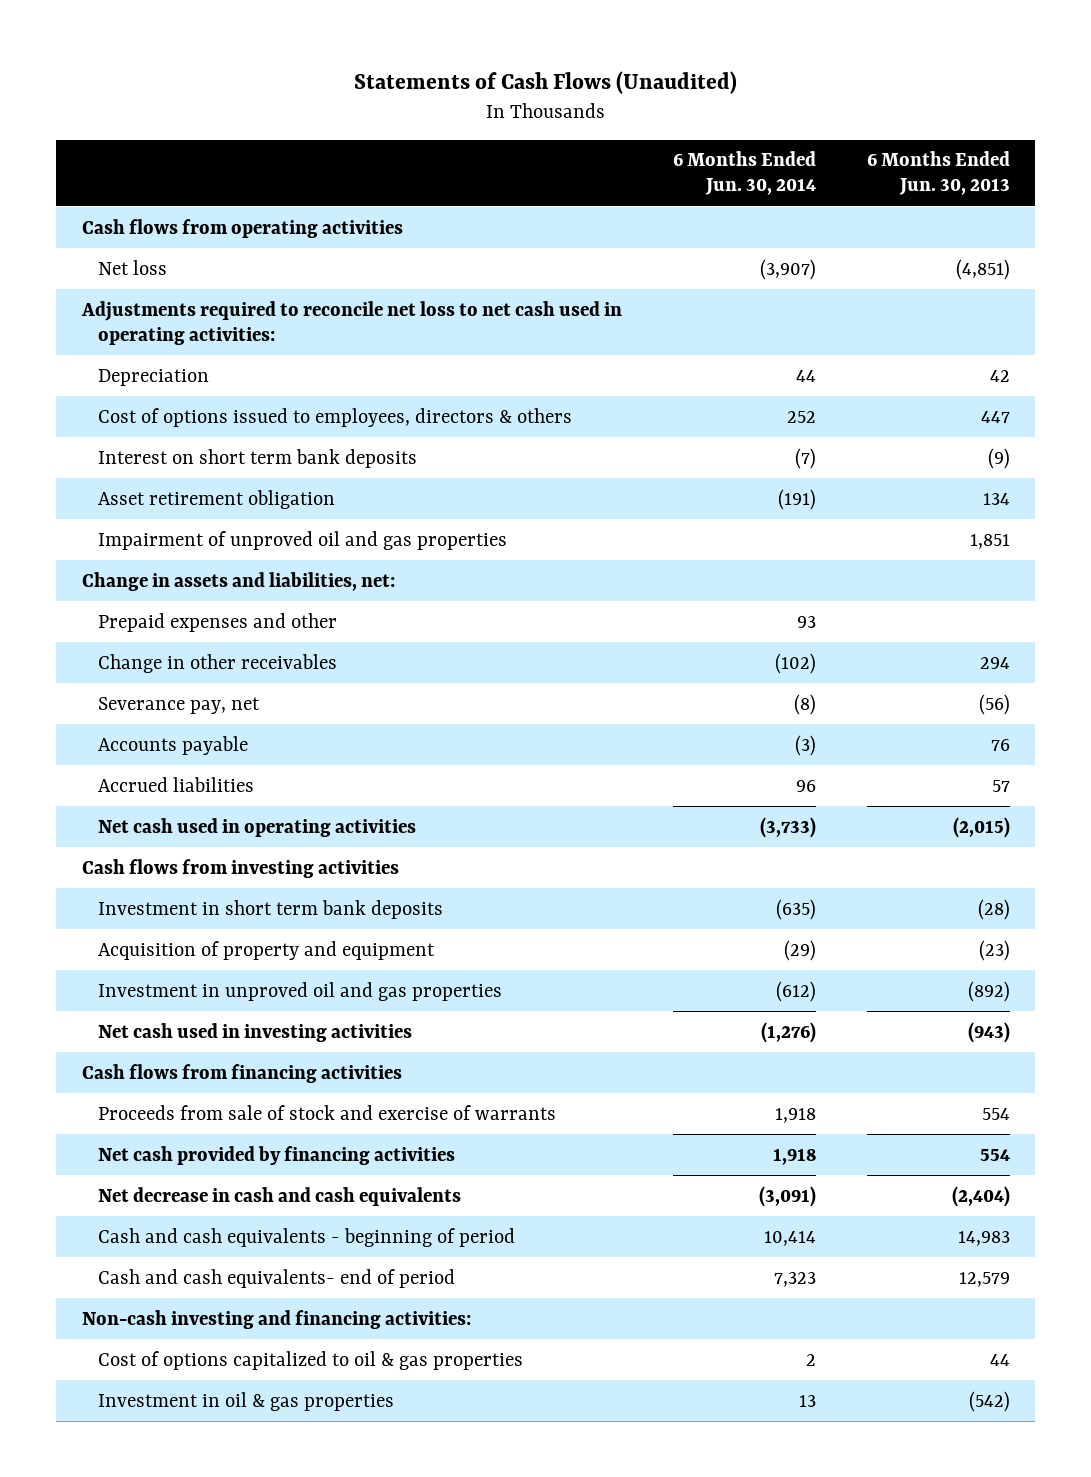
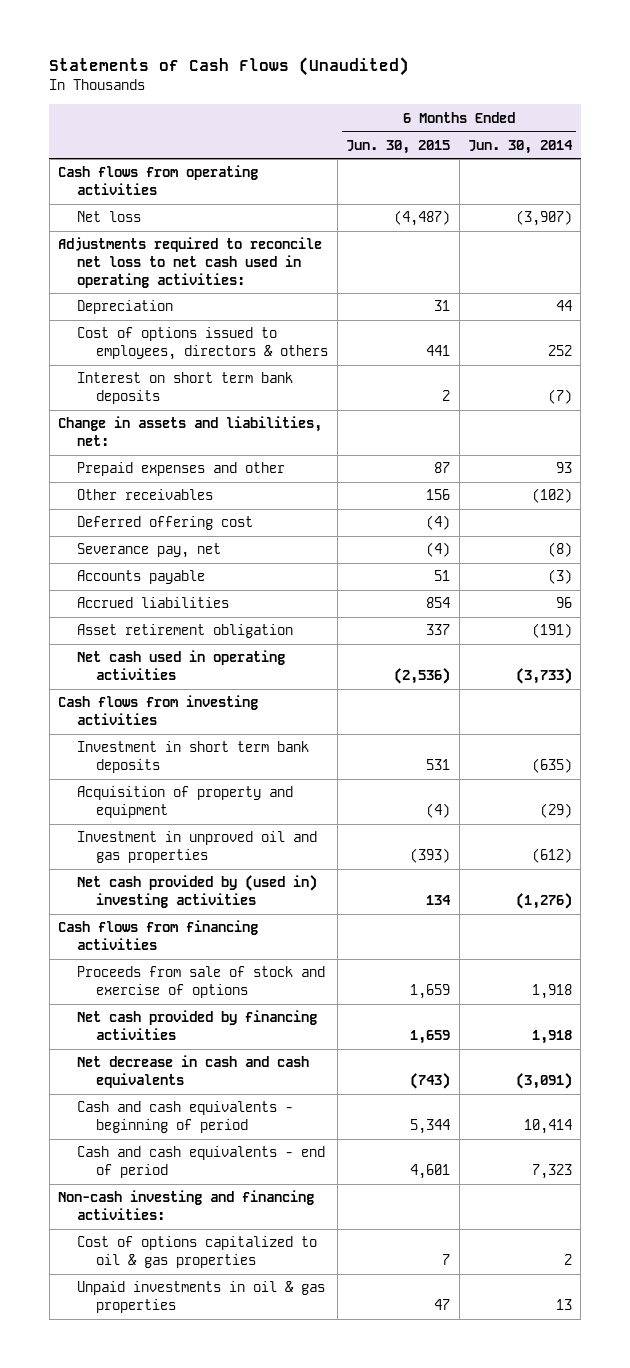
[866,151,1010,196] 6 Months Ended Jun. 30, 2013 -> none
none -> [346,139,451,154] Jun. 30, 2015
[97,530,507,550] Impairment of unproved oil and gas properties -> none
[97,653,337,673] Change in other receivables -> [77,489,214,501] Other receivables
none -> [77,516,254,531] Deferred offering cost
[97,489,335,509] Asset retirement obligation -> [77,624,294,639] Asset retirement obligation
[97,1022,412,1042] Net cash used in investing activities -> [77,875,318,909] Net cash provided by (used in) investing activities
[97,1104,556,1120] Proceeds from sale of stock and exercise of warrants -> [77,966,326,999] Proceeds from sale of stock and exercise of options
[97,1268,455,1288] Cash and cash equivalents- end of period -> [77,1146,326,1179] Cash and cash equivalents - end of period
[97,1391,394,1411] Investment in oil & gas properties -> [77,1281,326,1314] Unpaid investments in oil & gas properties

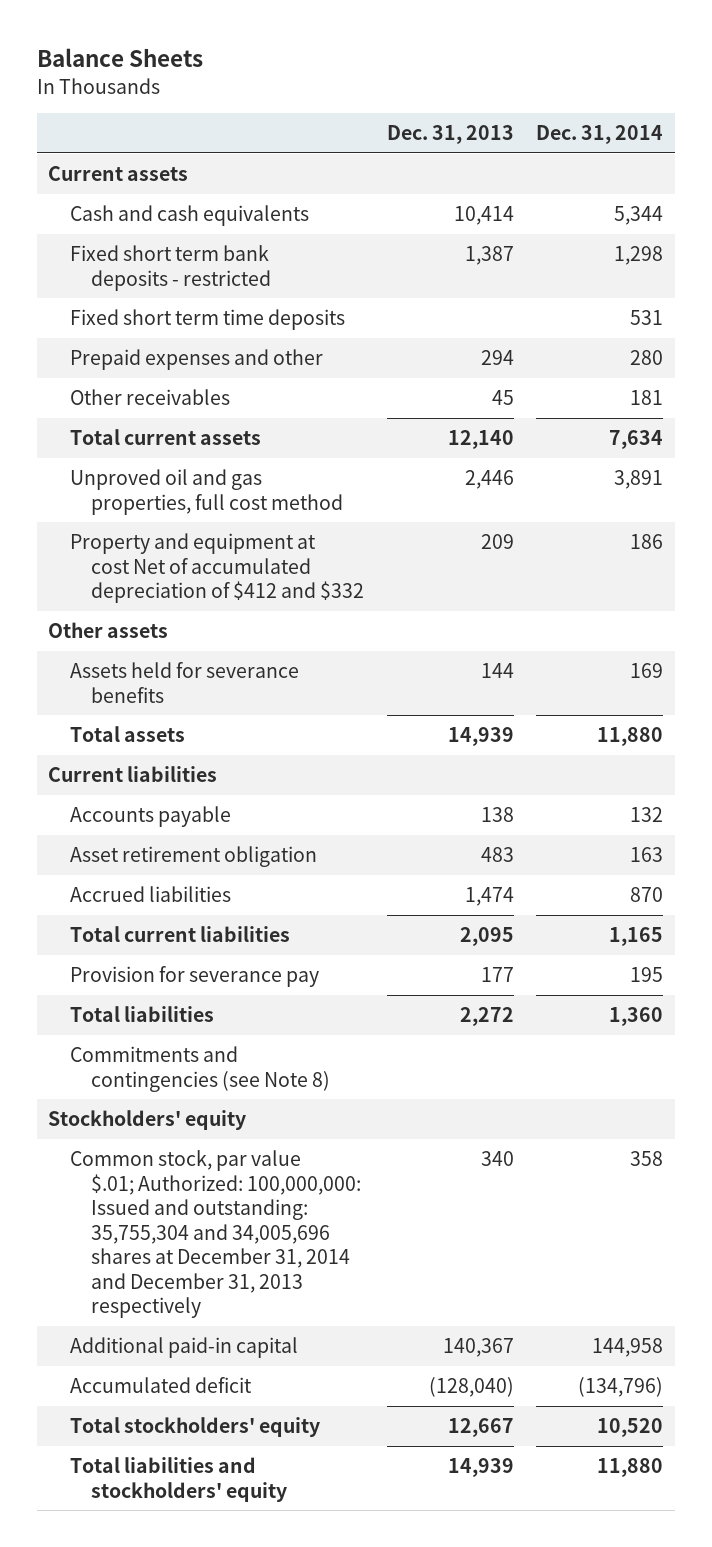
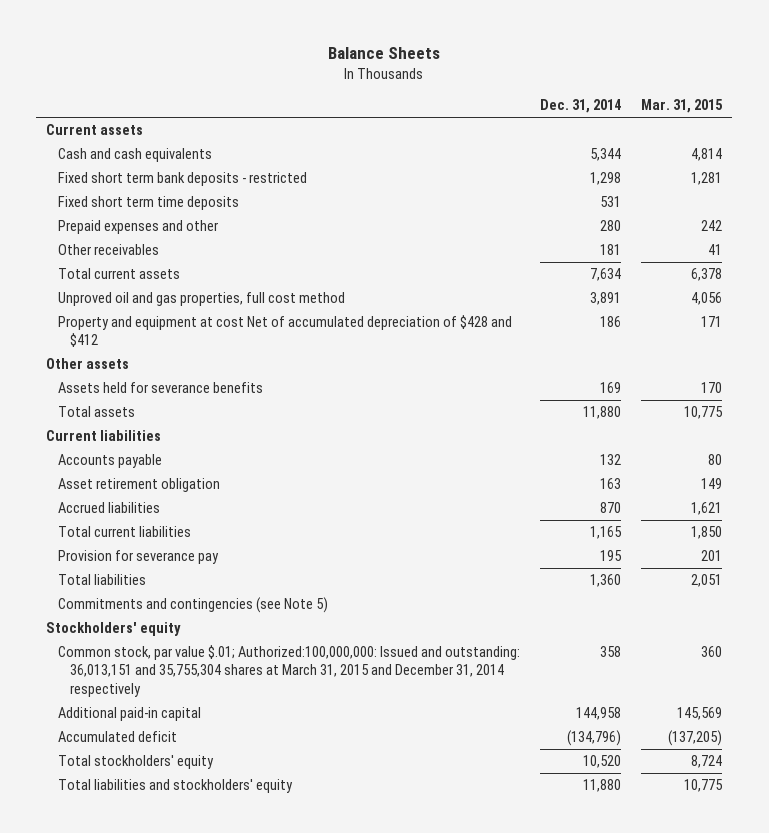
[386,125,514,145] Dec. 31, 2013 -> none
none -> [641,99,724,114] Mar. 31, 2015
[69,533,364,604] Property and equipment at cost Net of accumulated depreciation of $412 and $332 -> [58,315,513,348] Property and equipment at cost Net of accumulated depreciation of $428 and $412
[69,1046,330,1092] Commitments and contingencies (see Note 8) -> [58,597,329,614] Commitments and contingencies (see Note 5)
[69,1150,361,1319] Common stock, par value $.01; Authorized: 100,000,000: Issued and outstanding: 35,755,304 and 34,005,696 shares at December 31, 2014 and December 31, 2013 respectively -> [58,645,521,697] Common stock, par value $.01; Authorized:100,000,000: Issued and outstanding: 36,013,151 and 35,755,304 shares at March 31, 2015 and December 31, 2014 respectively

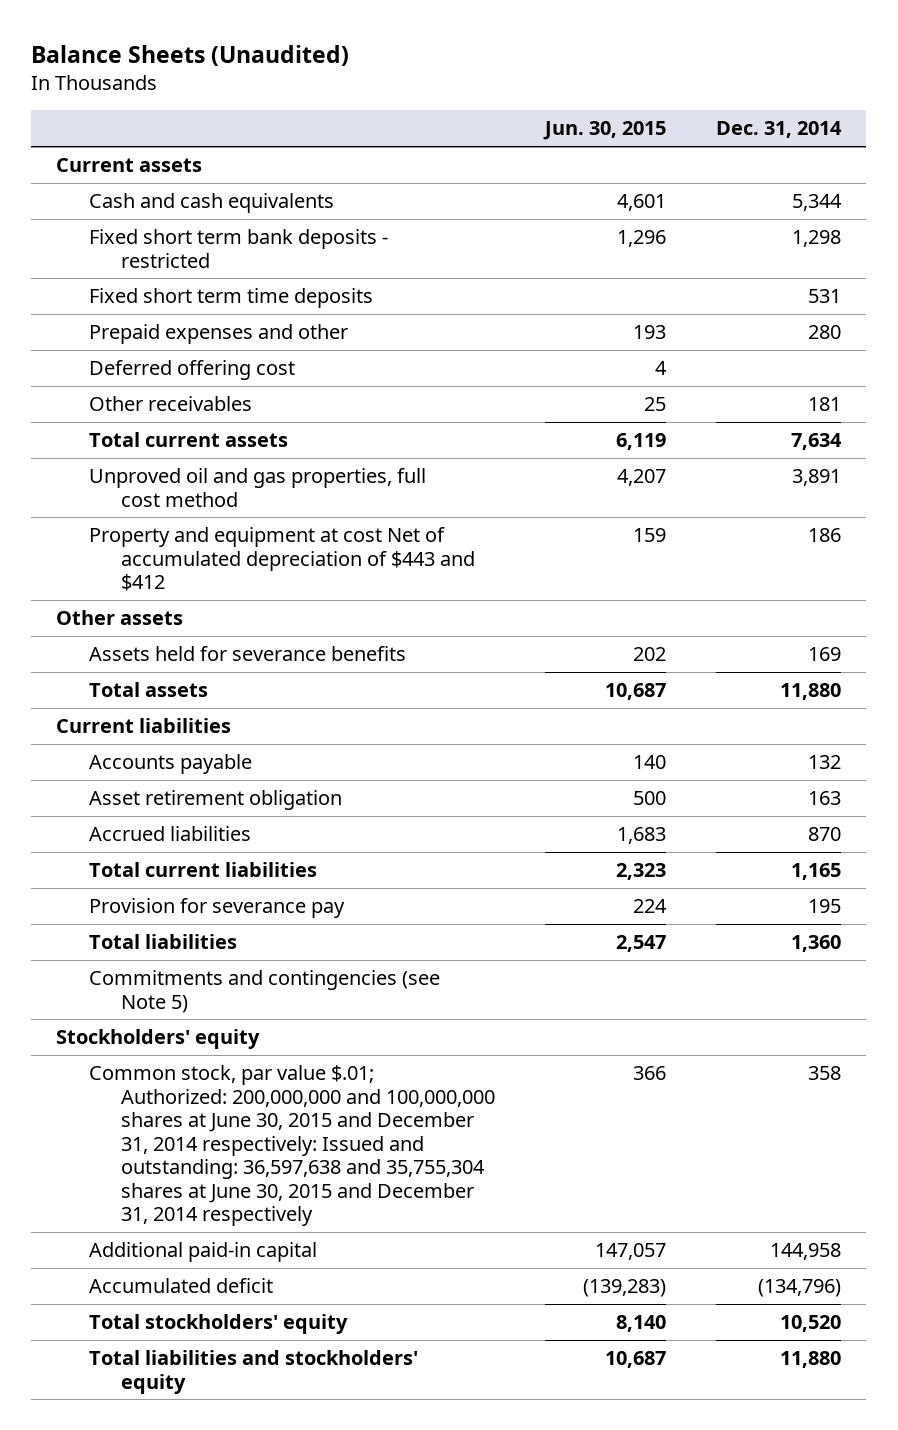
[328,47,441,60] Balance Sheets -> [31,44,350,66] Balance Sheets (Unaudited)
[641,99,724,114] Mar. 31, 2015 -> none
none -> [543,121,667,141] Jun. 30, 2015
none -> [88,360,295,381] Deferred offering cost
[58,315,513,348] Property and equipment at cost Net of accumulated depreciation of $428 and $412 -> [88,527,476,592] Property and equipment at cost Net of accumulated depreciation of $443 and $412
[58,645,521,697] Common stock, par value $.01; Authorized:100,000,000: Issued and outstanding: 36,013,151 and 35,755,304 shares at March 31, 2015 and December 31, 2014 respectively -> [88,1065,496,1227] Common stock, par value $.01; Authorized: 200,000,000 and 100,000,000 shares at June 30, 2015 and December 31, 2014 respectively: Issued and outstanding: 36,597,638 and 35,755,304 shares at June 30, 2015 and December 31, 2014 respectively

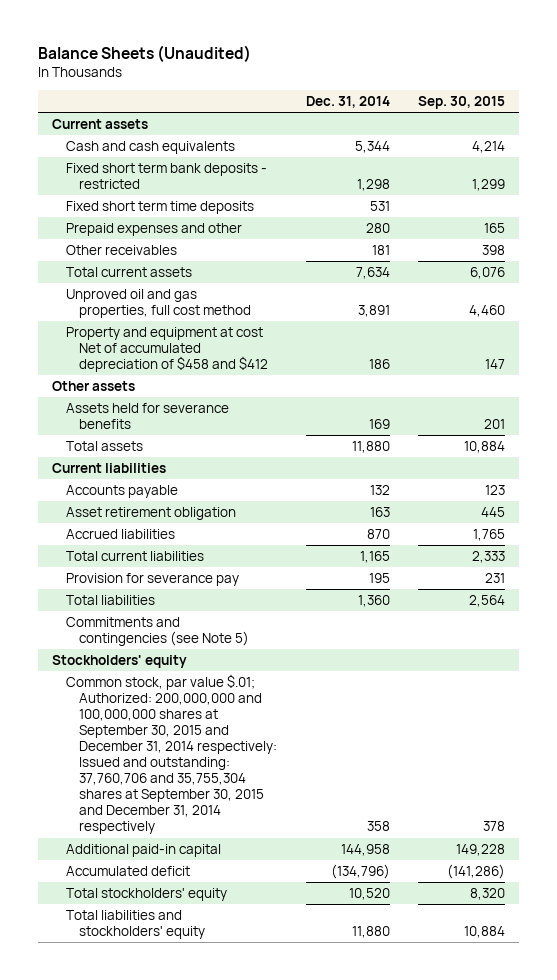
[543,121,667,141] Jun. 30, 2015 -> none
none -> [417,96,505,110] Sep. 30, 2015
[88,360,295,381] Deferred offering cost -> none
[88,527,476,592] Property and equipment at cost Net of accumulated depreciation of $443 and $412 -> [65,326,269,373] Property and equipment at cost Net of accumulated depreciation of $458 and $412
[88,1065,496,1227] Common stock, par value $.01; Authorized: 200,000,000 and 100,000,000 shares at June 30, 2015 and December 31, 2014 respectively: Issued and outstanding: 36,597,638 and 35,755,304 shares at June 30, 2015 and December 31, 2014 respectively -> [65,673,278,835] Common stock, par value $.01; Authorized: 200,000,000 and 100,000,000 shares at September 30, 2015 and December 31, 2014 respectively: Issued and outstanding: 37,760,706 and 35,755,304 shares at September 30, 2015 and December 31, 2014 respectively

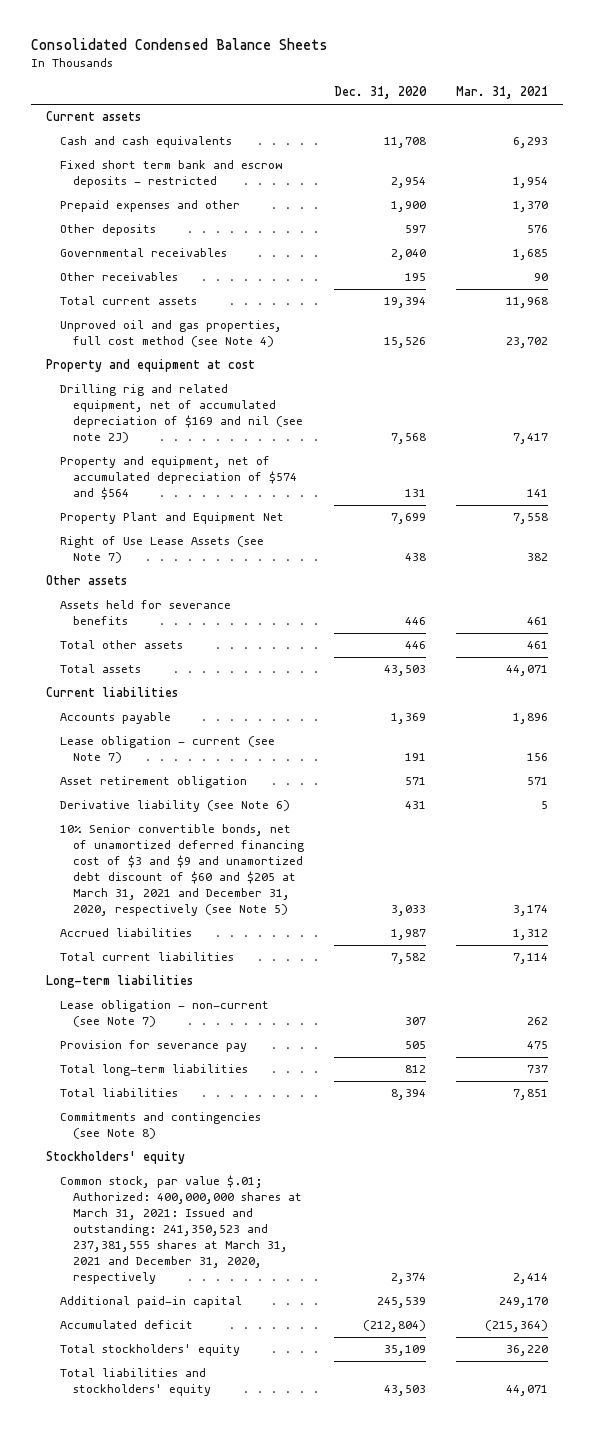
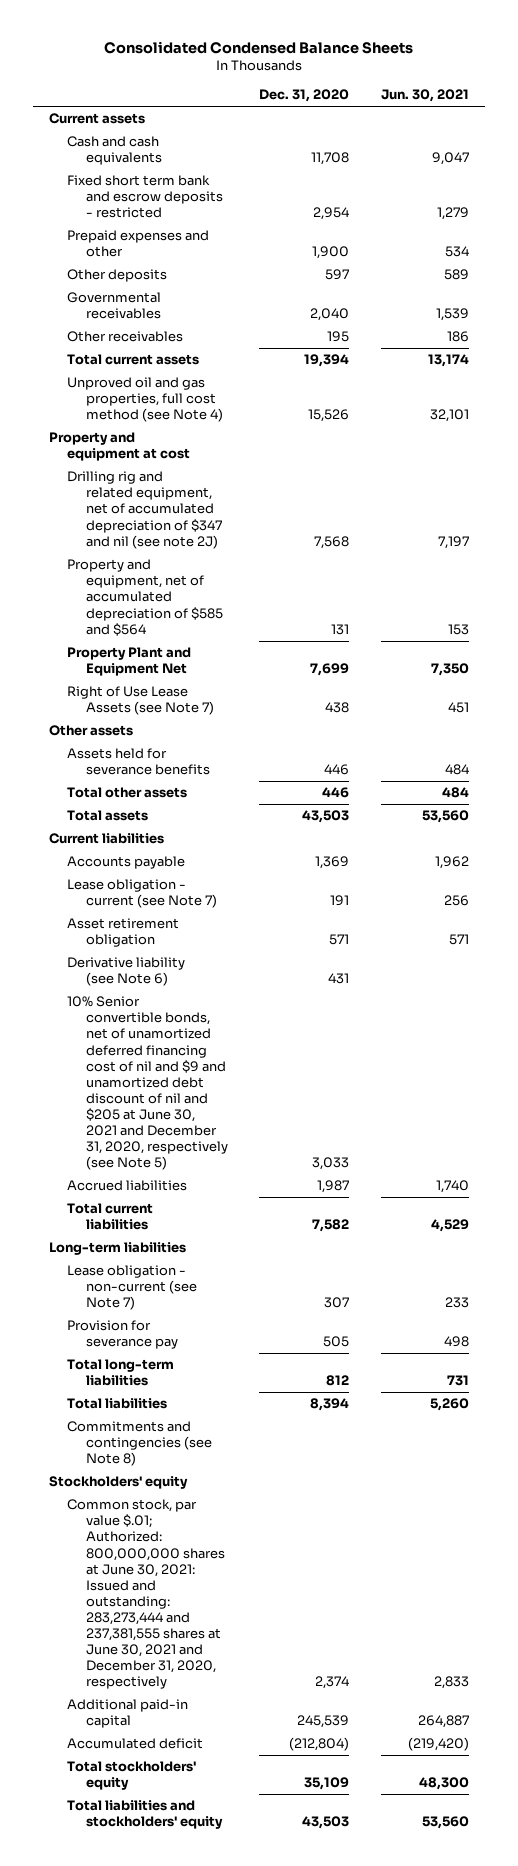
[456,86,549,100] Mar. 31, 2021 -> none
none -> [381,89,470,103] Jun. 30, 2021
[59,384,304,444] Drilling rig and related equipment, net of accumulated depreciation of $169 and nil (see note 2J) -> [67,471,222,549] Drilling rig and related equipment, net of accumulated depreciation of $347 and nil (see note 2J)
[59,456,298,501] Property and equipment, net of accumulated depreciation of $574 and $564 -> [67,559,223,636] Property and equipment, net of accumulated depreciation of $585 and $564
[59,824,305,917] 10% Senior convertible bonds, net of unamortized deferred financing cost of $3 and $9 and unamortized debt discount of $60 and $205 at March 31, 2021 and December 31, 2020, respectively (see Note 5) -> [67,996,228,1171] 10% Senior convertible bonds, net of unamortized deferred financing cost of nil and $9 and unamortized debt discount of nil and $205 at June 30, 2021 and December 31, 2020, respectively (see Note 5)
[59,1175,303,1285] Common stock, par value $.01; Authorized: 400,000,000 shares at March 31, 2021: Issued and outstanding: 241,350,523 and 237,381,555 shares at March 31, 2021 and December 31, 2020, respectively -> [67,1499,225,1690] Common stock, par value $.01; Authorized: 800,000,000 shares at June 30, 2021: Issued and outstanding: 283,273,444 and 237,381,555 shares at June 30, 2021 and December 31, 2020, respectively

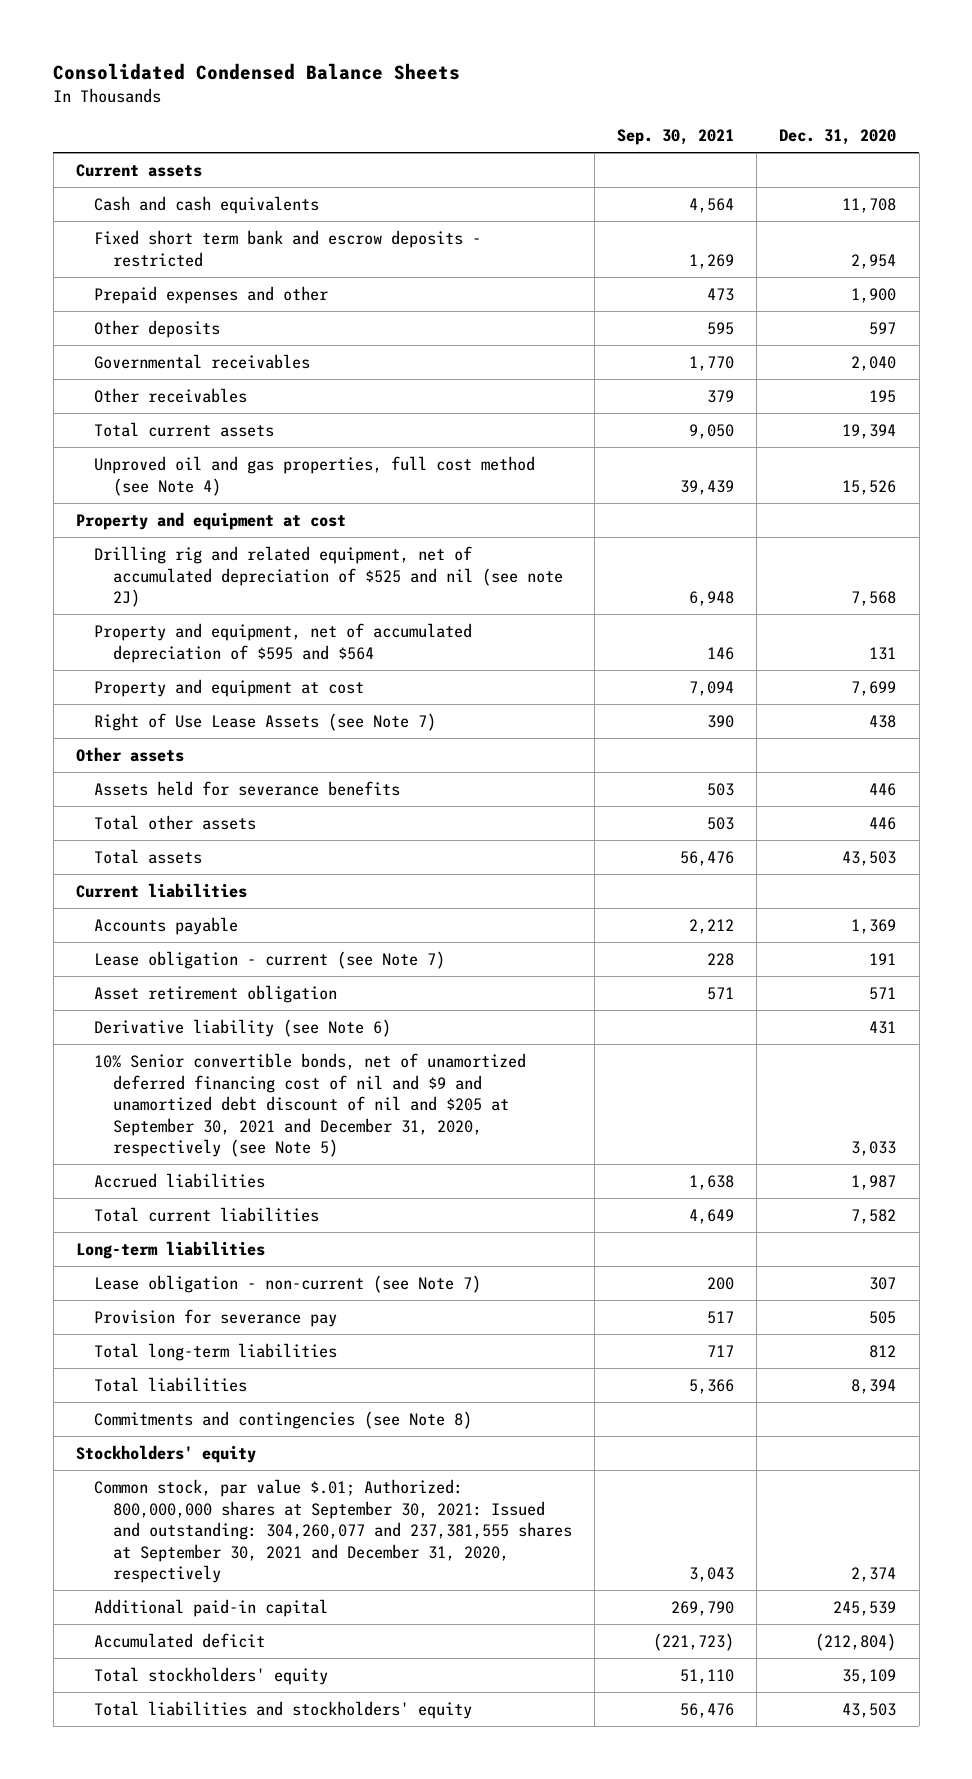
[381,89,470,103] Jun. 30, 2021 -> none
none -> [616,129,734,146] Sep. 30, 2021
[67,471,222,549] Drilling rig and related equipment, net of accumulated depreciation of $347 and nil (see note 2J) -> [94,545,563,608] Drilling rig and related equipment, net of accumulated depreciation of $525 and nil (see note 2J)
[67,559,223,636] Property and equipment, net of accumulated depreciation of $585 and $564 -> [94,622,473,663] Property and equipment, net of accumulated depreciation of $595 and $564
[67,647,192,677] Property Plant and Equipment Net -> [94,678,365,697] Property and equipment at cost
[67,996,228,1171] 10% Senior convertible bonds, net of unamortized deferred financing cost of nil and $9 and unamortized debt discount of nil and $205 at June 30, 2021 and December 31, 2020, respectively (see Note 5) -> [94,1052,527,1158] 10% Senior convertible bonds, net of unamortized deferred financing cost of nil and $9 and unamortized debt discount of nil and $205 at September 30, 2021 and December 31, 2020, respectively (see Note 5)
[67,1499,225,1690] Common stock, par value $.01; Authorized: 800,000,000 shares at June 30, 2021: Issued and outstanding: 283,273,444 and 237,381,555 shares at June 30, 2021 and December 31, 2020, respectively -> [94,1478,572,1584] Common stock, par value $.01; Authorized: 800,000,000 shares at September 30, 2021: Issued and outstanding: 304,260,077 and 237,381,555 shares at September 30, 2021 and December 31, 2020, respectively

